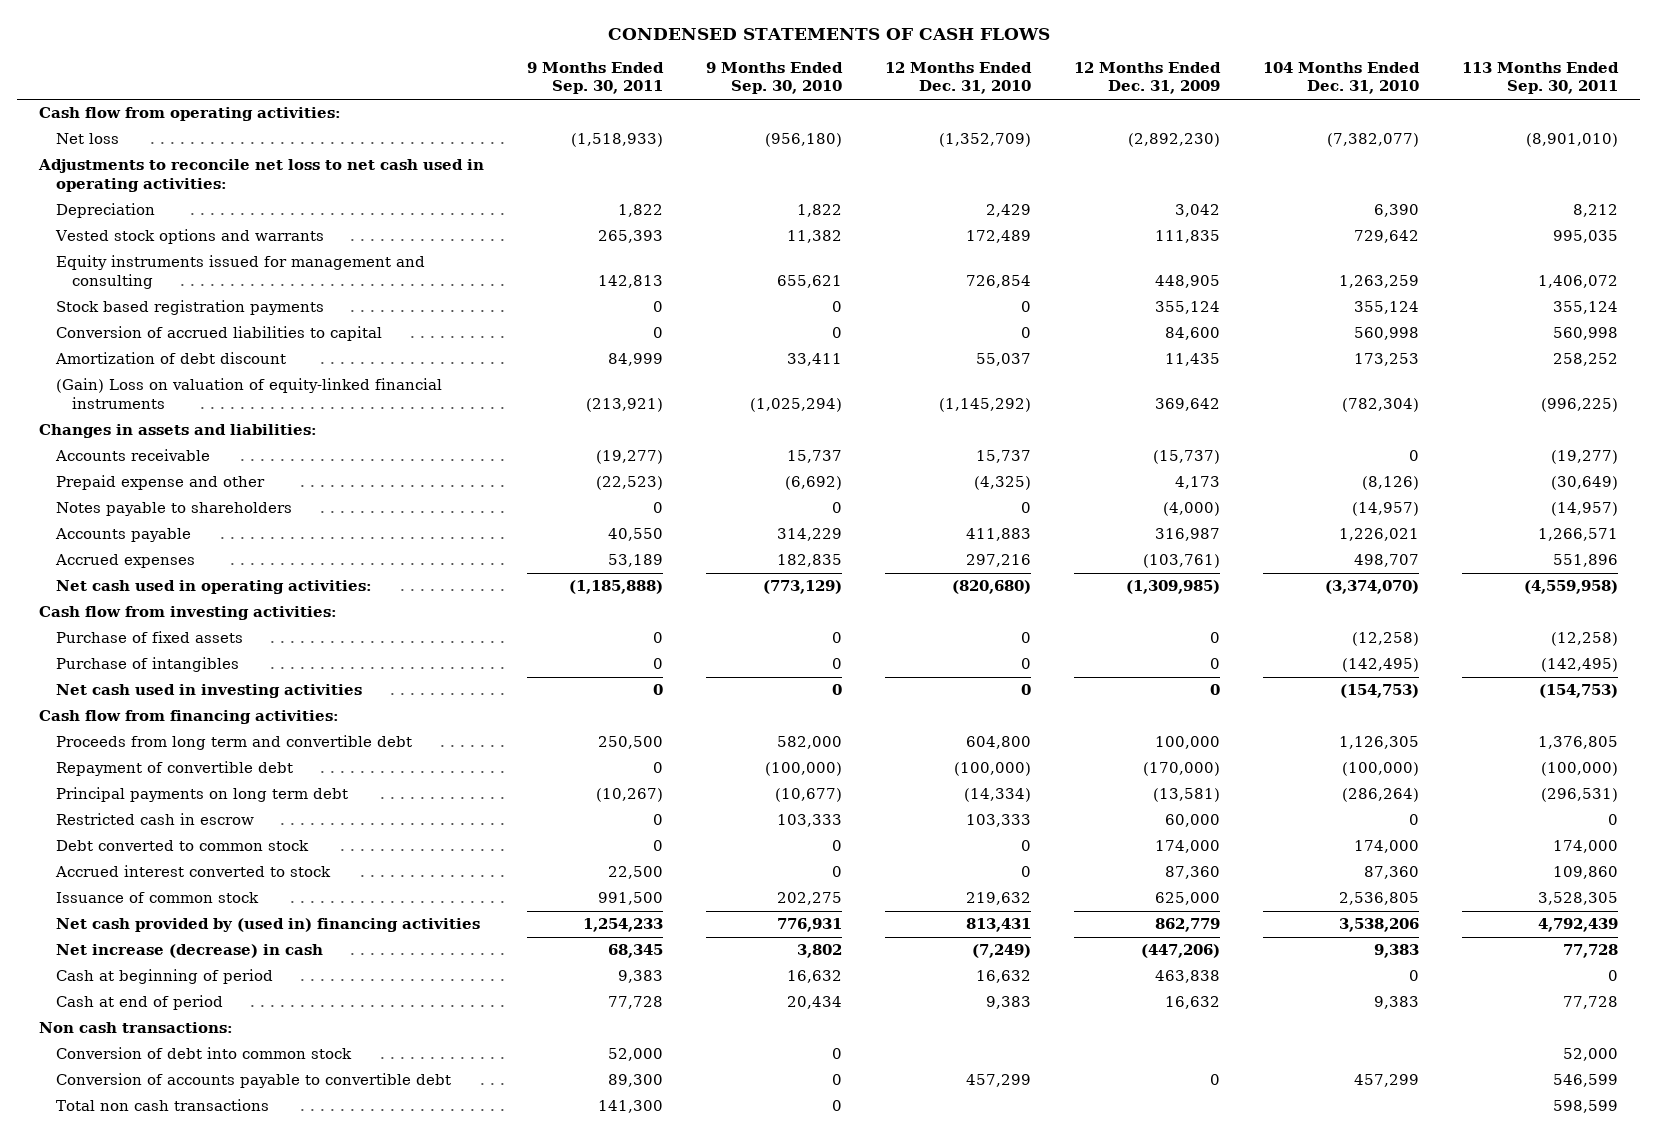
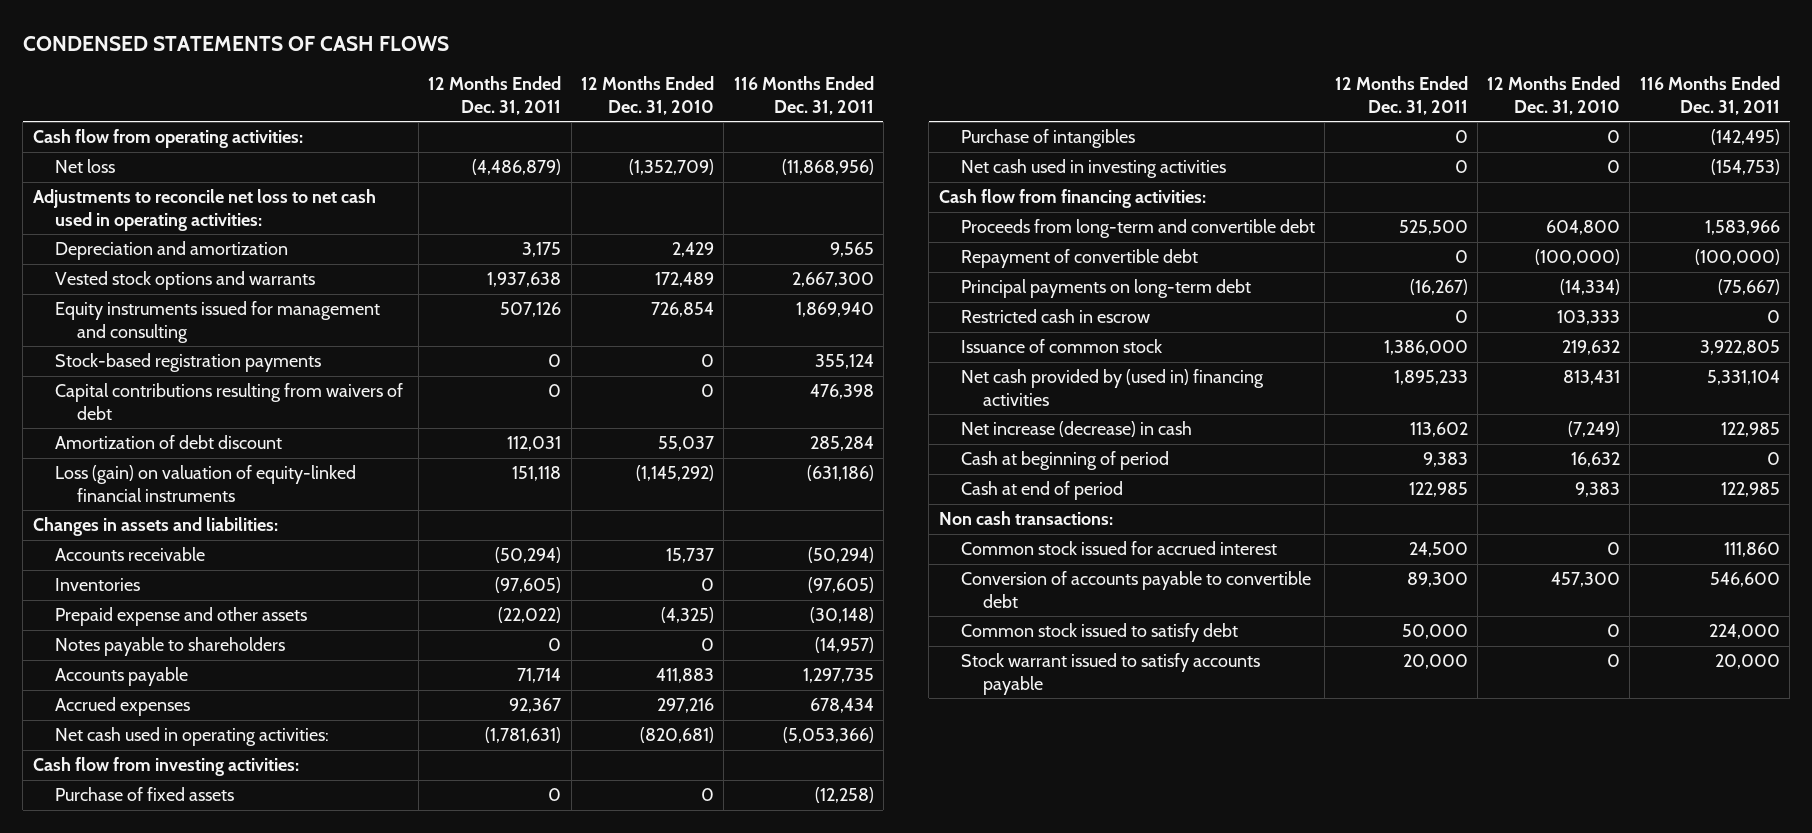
[526,61,664,95] 9 Months Ended Sep. 30, 2011 -> none
[705,61,843,95] 9 Months Ended Sep. 30, 2010 -> none
[1074,61,1222,95] 12 Months Ended Dec. 31, 2009 -> none
[1263,61,1421,95] 104 Months Ended Dec. 31, 2010 -> none
[1462,61,1620,95] 113 Months Ended Sep. 30, 2011 -> none
none -> [428,76,562,115] 12 Months Ended Dec. 31, 2011
none -> [733,76,874,115] 116 Months Ended Dec. 31, 2011
[55,203,155,219] Depreciation -> [54,241,288,261] Depreciation and amortization
[55,300,324,316] Stock based registration payments -> [54,353,321,373] Stock-based registration payments
[55,326,382,342] Conversion of accrued liabilities to capital -> [54,383,403,420] Capital contributions resulting from waivers of debt
[55,378,442,409] (Gain) Loss on valuation of equity-linked financial instruments -> [54,465,356,502] Loss (gain) on valuation of equity-linked financial instruments
none -> [54,578,140,592] Inventories
[55,475,265,491] Prepaid expense and other -> [54,607,307,627] Prepaid expense and other assets
[952,580,1032,595] (820,680) -> [639,727,714,744] (820,681)
[55,735,412,751] Proceeds from long term and convertible debt -> [960,219,1315,239] Proceeds from long-term and convertible debt
[55,787,348,803] Principal payments on long term debt -> [960,279,1251,299] Principal payments on long-term debt
[55,840,309,852] Debt converted to common stock -> none
[54,865,331,878] Accrued interest converted to stock -> none
[55,1047,352,1060] Conversion of debt into common stock -> none
[55,1099,269,1112] Total non cash transactions -> none
none -> [960,541,1277,556] Common stock issued for accrued interest
[966,1074,1032,1088] 457,299 -> [1551,572,1621,588] 457,300
none -> [960,623,1238,643] Common stock issued to satisfy debt
none -> [960,653,1260,695] Stock warrant issued to satisfy accounts payable

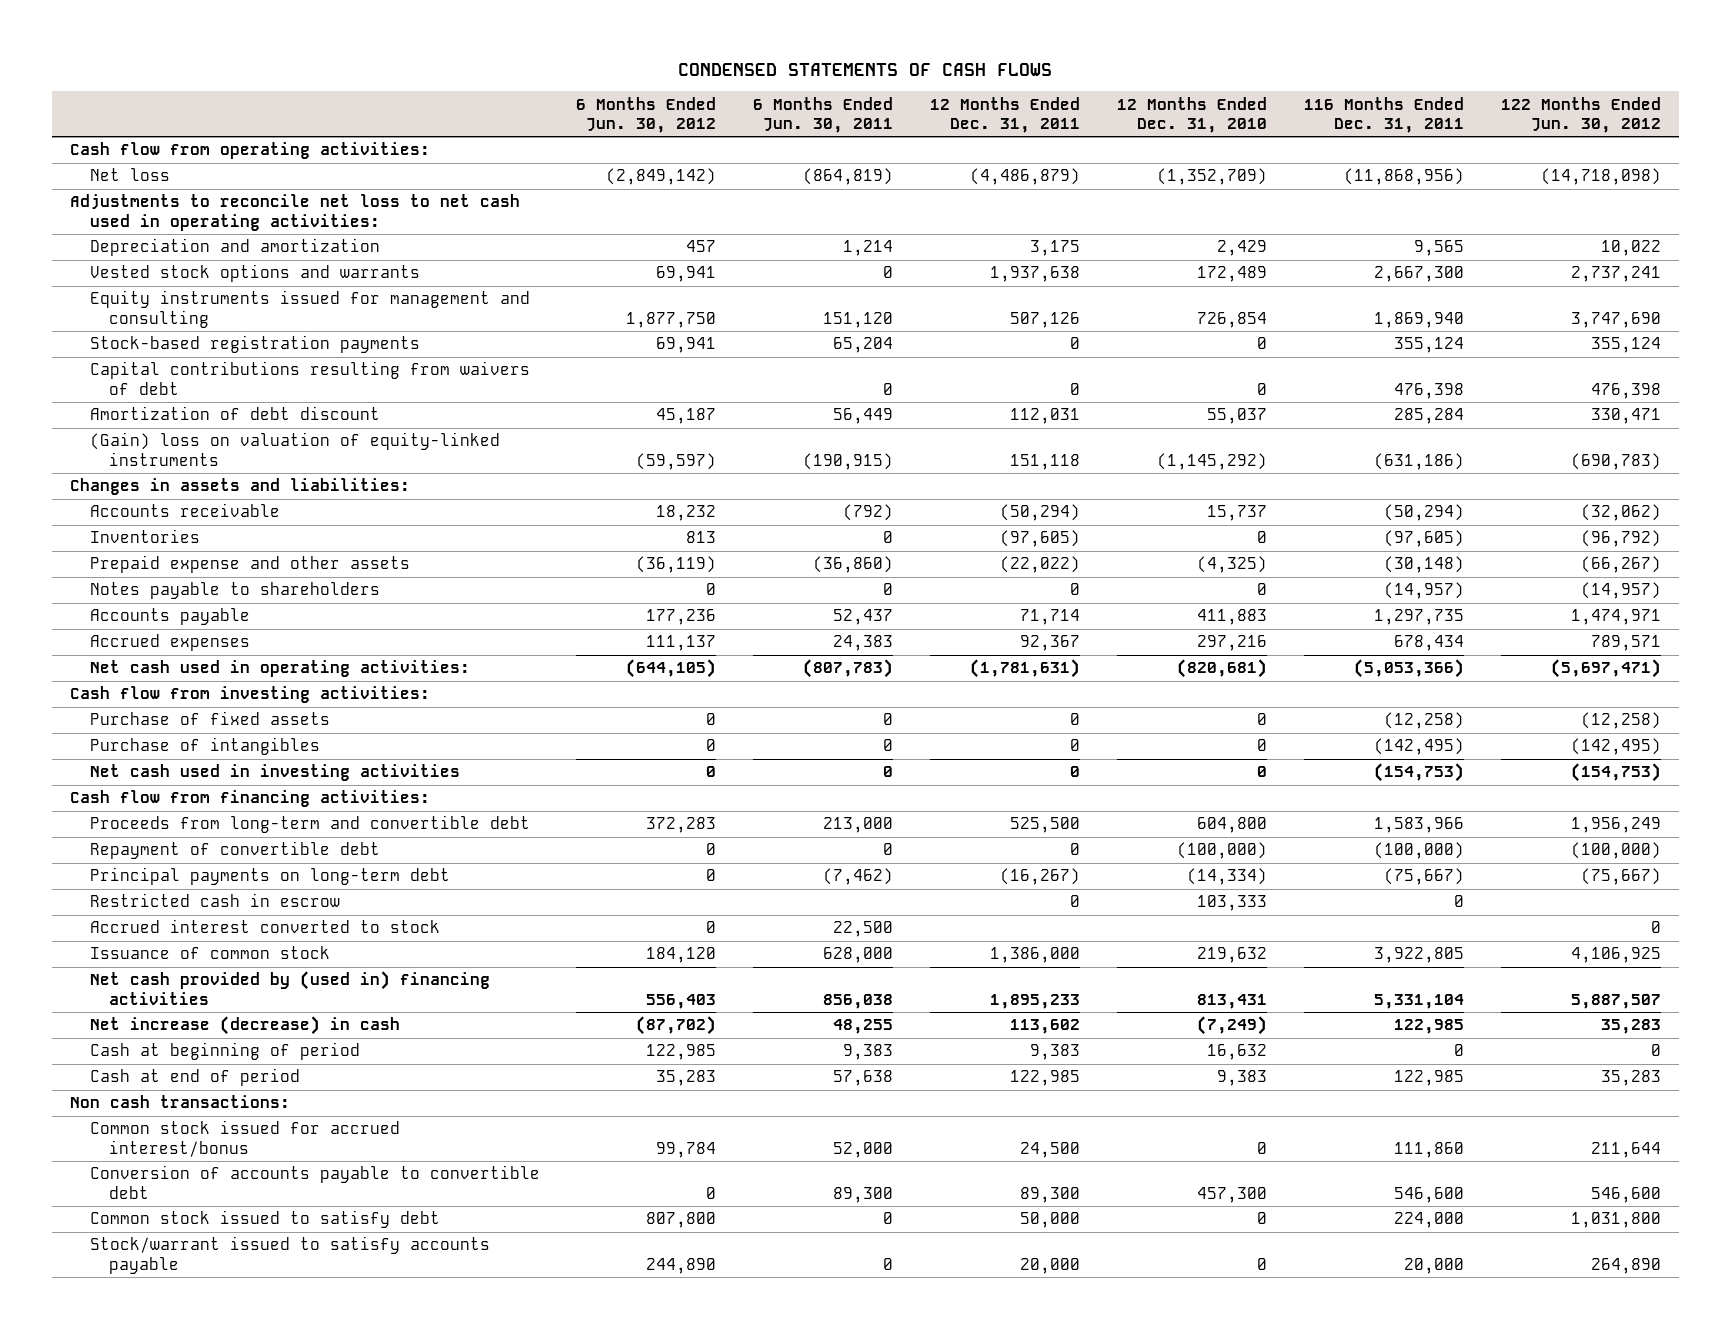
none -> [576,96,717,133] 6 Months Ended Jun. 30, 2012
none -> [753,96,894,133] 6 Months Ended Jun. 30, 2011
none -> [1500,96,1661,133] 122 Months Ended Jun. 30, 2012
[54,465,356,502] Loss (gain) on valuation of equity-linked financial instruments -> [89,432,500,466] (Gain) loss on valuation of equity-linked instruments
none -> [89,919,440,934] Accrued interest converted to stock
[960,541,1277,556] Common stock issued for accrued interest -> [89,1120,400,1157] Common stock issued for accrued interest/bonus
[960,653,1260,695] Stock warrant issued to satisfy accounts payable -> [89,1236,490,1274] Stock/warrant issued to satisfy accounts payable

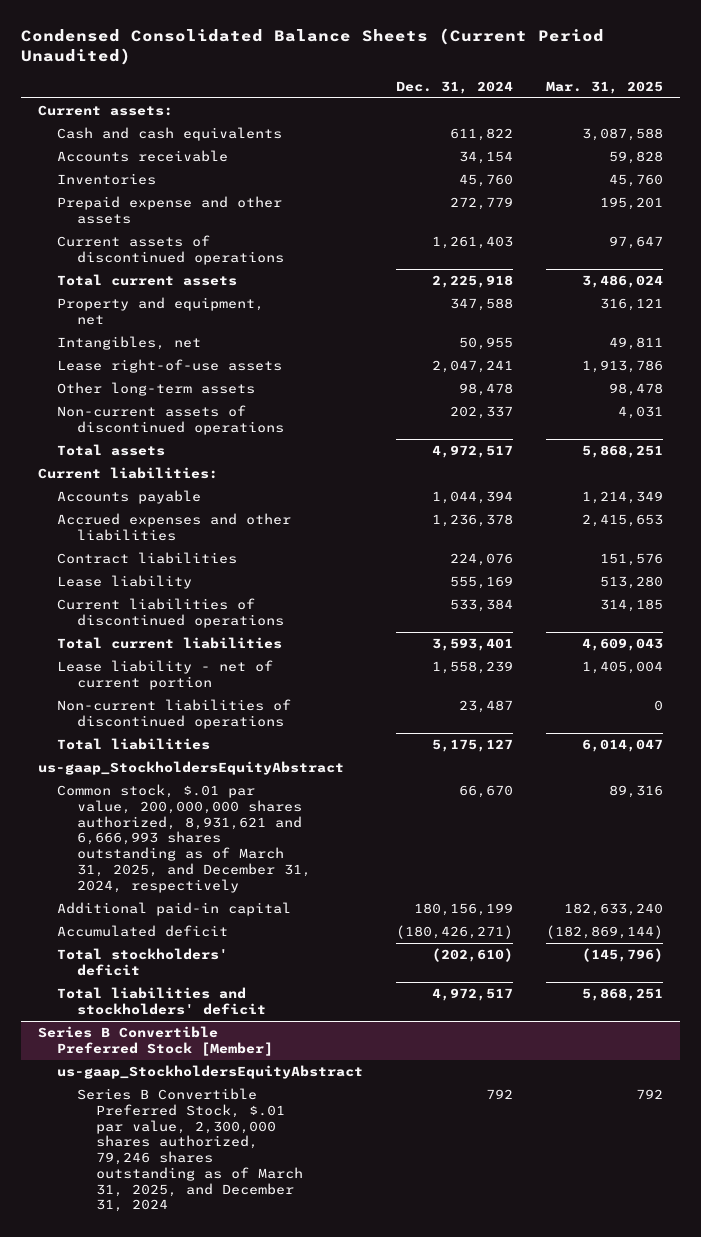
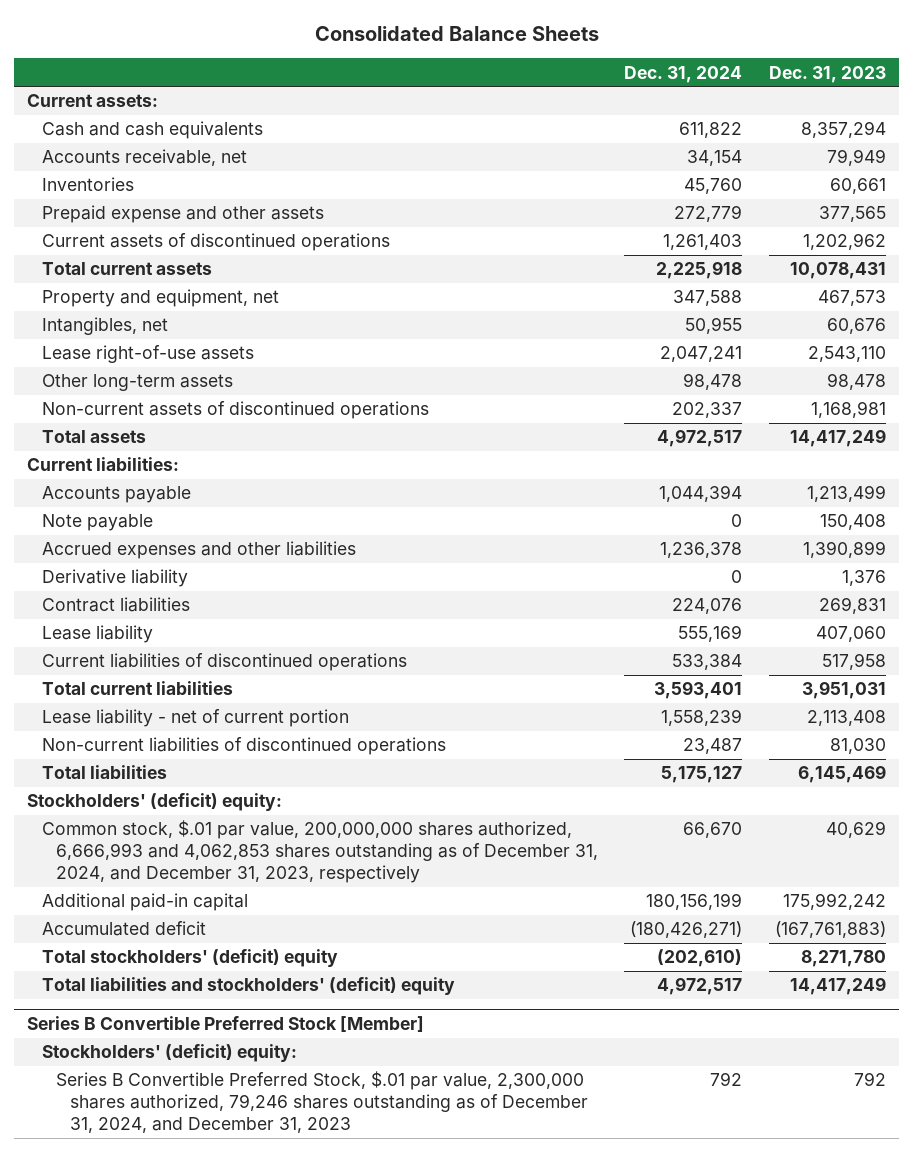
[21,28,605,66] Condensed Consolidated Balance Sheets (Current Period Unaudited) -> [314,26,599,42] Consolidated Balance Sheets
[546,80,664,94] Mar. 31, 2025 -> none
none -> [768,65,886,83] Dec. 31, 2023
[57,150,229,163] Accounts receivable -> [41,149,247,167] Accounts receivable, net
none -> [41,514,153,532] Note payable
none -> [41,569,188,588] Derivative liability
[37,761,344,776] us-gaap_StockholdersEquityAbstract -> [27,793,283,812] Stockholders' (deficit) equity:
[57,784,311,893] Common stock, $.01 par value, 200,000,000 shares authorized, 8,931,621 and 6,666,993 shares outstanding as of March 31, 2025, and December 31, 2024, respectively -> [41,820,598,884] Common stock, $.01 par value, 200,000,000 shares authorized, 6,666,993 and 4,062,853 shares outstanding as of December 31, 2024, and December 31, 2023, respectively
[57,948,229,976] Total stockholders' deficit -> [41,949,338,968] Total stockholders' (deficit) equity
[57,987,266,1015] Total liabilities and stockholders' deficit -> [41,977,455,996] Total liabilities and stockholders' (deficit) equity
[57,1065,364,1080] us-gaap_StockholdersEquityAbstract -> [41,1044,297,1063] Stockholders' (deficit) equity:
[76,1088,304,1213] Series B Convertible Preferred Stock, $.01 par value, 2,300,000 shares authorized, 79,246 shares outstanding as of March 31, 2025, and December 31, 2024 -> [55,1071,589,1134] Series B Convertible Preferred Stock, $.01 par value, 2,300,000 shares authorized, 79,246 shares outstanding as of December 31, 2024, and December 31, 2023

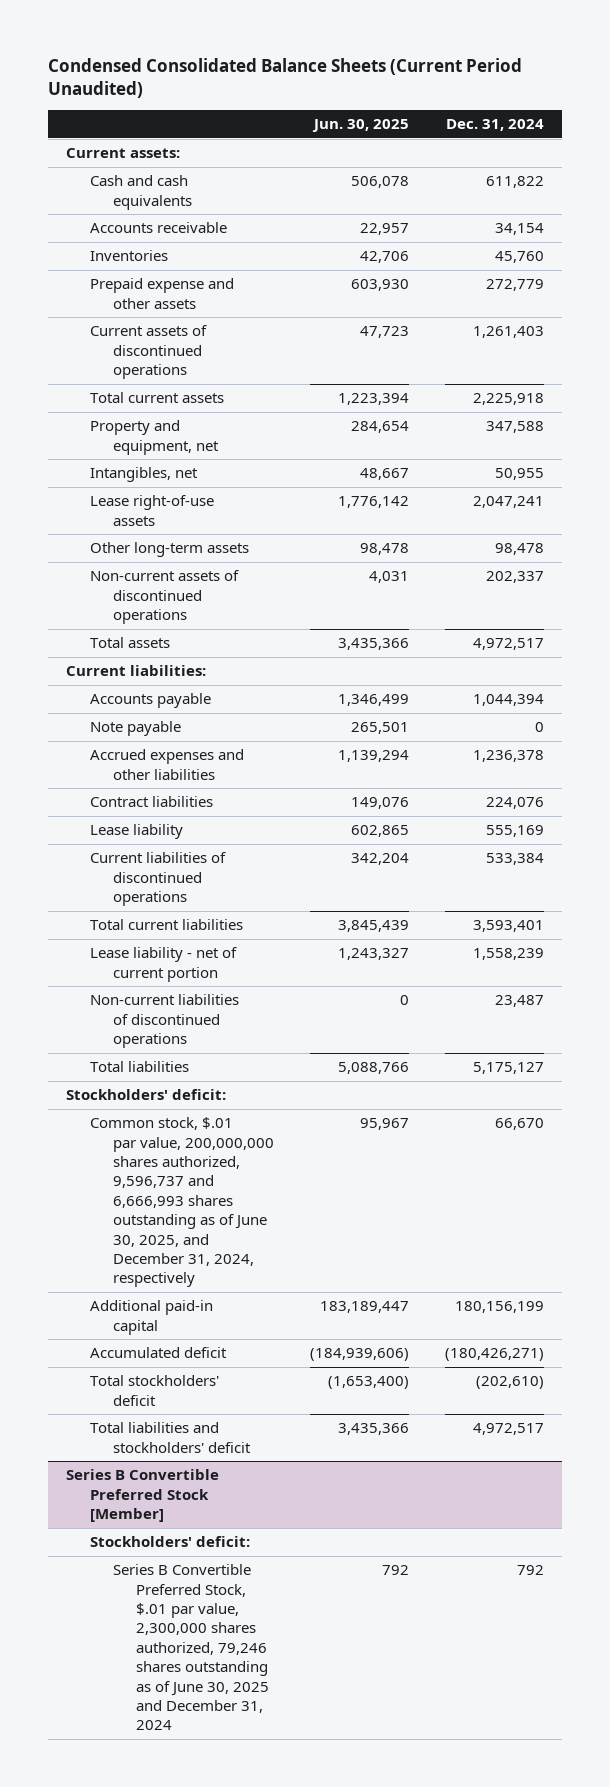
[314,26,599,42] Consolidated Balance Sheets -> [48,57,523,98] Condensed Consolidated Balance Sheets (Current Period Unaudited)
[768,65,886,83] Dec. 31, 2023 -> none
none -> [311,119,409,133] Jun. 30, 2025
[41,149,247,167] Accounts receivable, net -> [89,222,227,234] Accounts receivable
[41,569,188,588] Derivative liability -> none
[27,793,283,812] Stockholders' (deficit) equity: -> [66,1089,227,1101] Stockholders' deficit:
[41,820,598,884] Common stock, $.01 par value, 200,000,000 shares authorized, 6,666,993 and 4,062,853 shares outstanding as of December 31, 2024, and December 31, 2023, respectively -> [89,1117,274,1288] Common stock, $.01 par value, 200,000,000 shares authorized, 9,596,737 and 6,666,993 shares outstanding as of June 30, 2025, and December 31, 2024, respectively
[41,949,338,968] Total stockholders' (deficit) equity -> [89,1375,219,1406] Total stockholders' deficit
[41,977,455,996] Total liabilities and stockholders' (deficit) equity -> [89,1422,251,1453] Total liabilities and stockholders' deficit
[41,1044,297,1063] Stockholders' (deficit) equity: -> [89,1536,250,1548] Stockholders' deficit:
[55,1071,589,1134] Series B Convertible Preferred Stock, $.01 par value, 2,300,000 shares authorized, 79,246 shares outstanding as of December 31, 2024, and December 31, 2023 -> [112,1564,269,1731] Series B Convertible Preferred Stock, $.01 par value, 2,300,000 shares authorized, 79,246 shares outstanding as of June 30, 2025 and December 31, 2024

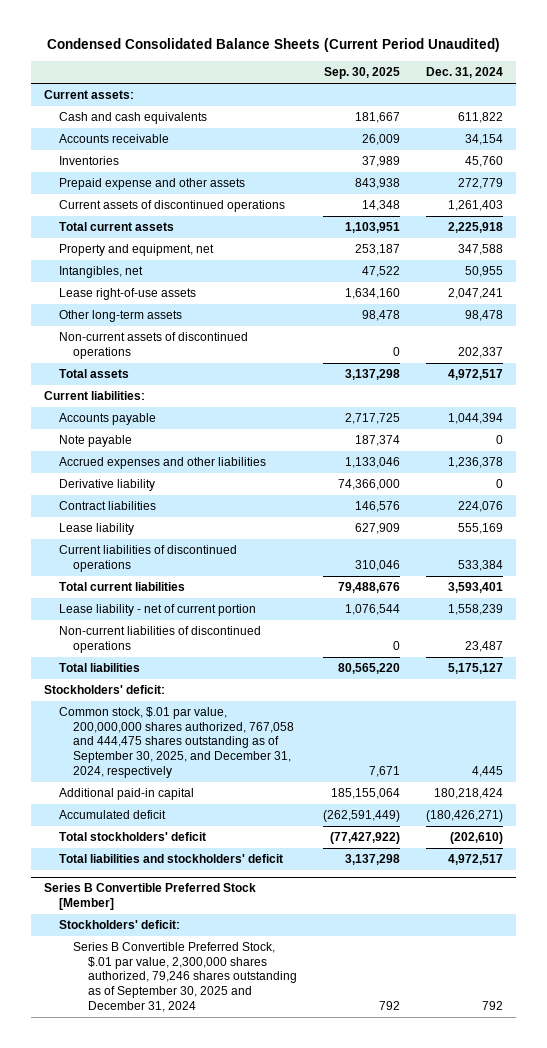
[311,119,409,133] Jun. 30, 2025 -> none
none -> [324,67,401,80] Sep. 30, 2025
none -> [58,479,155,492] Derivative liability
[89,1117,274,1288] Common stock, $.01 par value, 200,000,000 shares authorized, 9,596,737 and 6,666,993 shares outstanding as of June 30, 2025, and December 31, 2024, respectively -> [58,707,295,778] Common stock, $.01 par value, 200,000,000 shares authorized, 767,058 and 444,475 shares outstanding as of September 30, 2025, and December 31, 2024, respectively
[494,1118,544,1131] 66,670 -> [472,765,504,777] 4,445
[454,1301,544,1314] 180,156,199 -> [434,788,504,800] 180,218,424
[112,1564,269,1731] Series B Convertible Preferred Stock, $.01 par value, 2,300,000 shares authorized, 79,246 shares outstanding as of June 30, 2025 and December 31, 2024 -> [73,942,298,1012] Series B Convertible Preferred Stock, $.01 par value, 2,300,000 shares authorized, 79,246 shares outstanding as of September 30, 2025 and December 31, 2024

